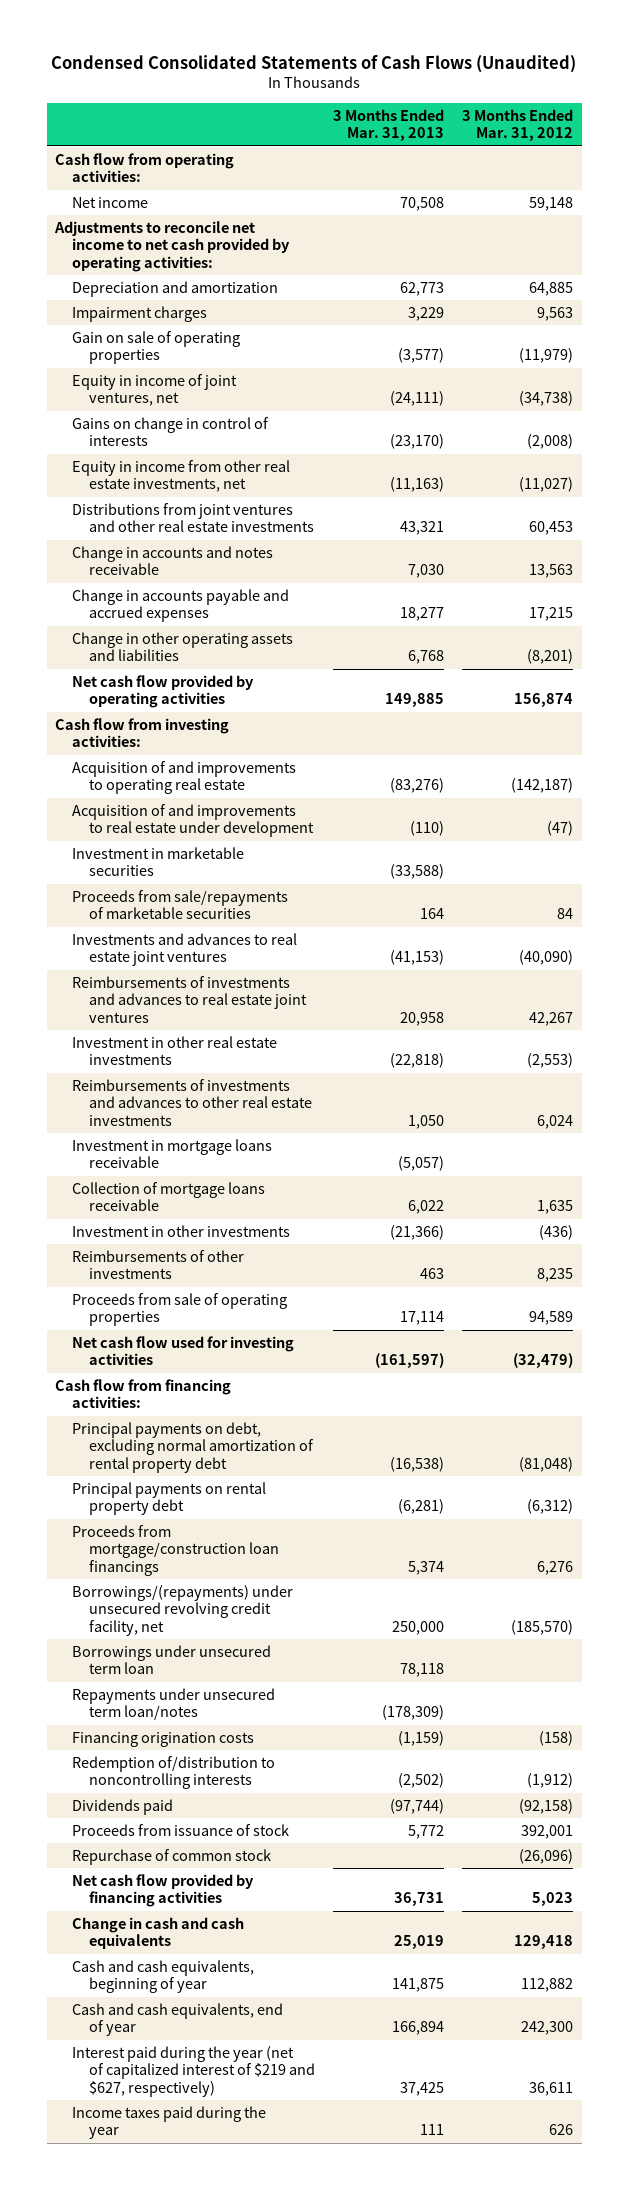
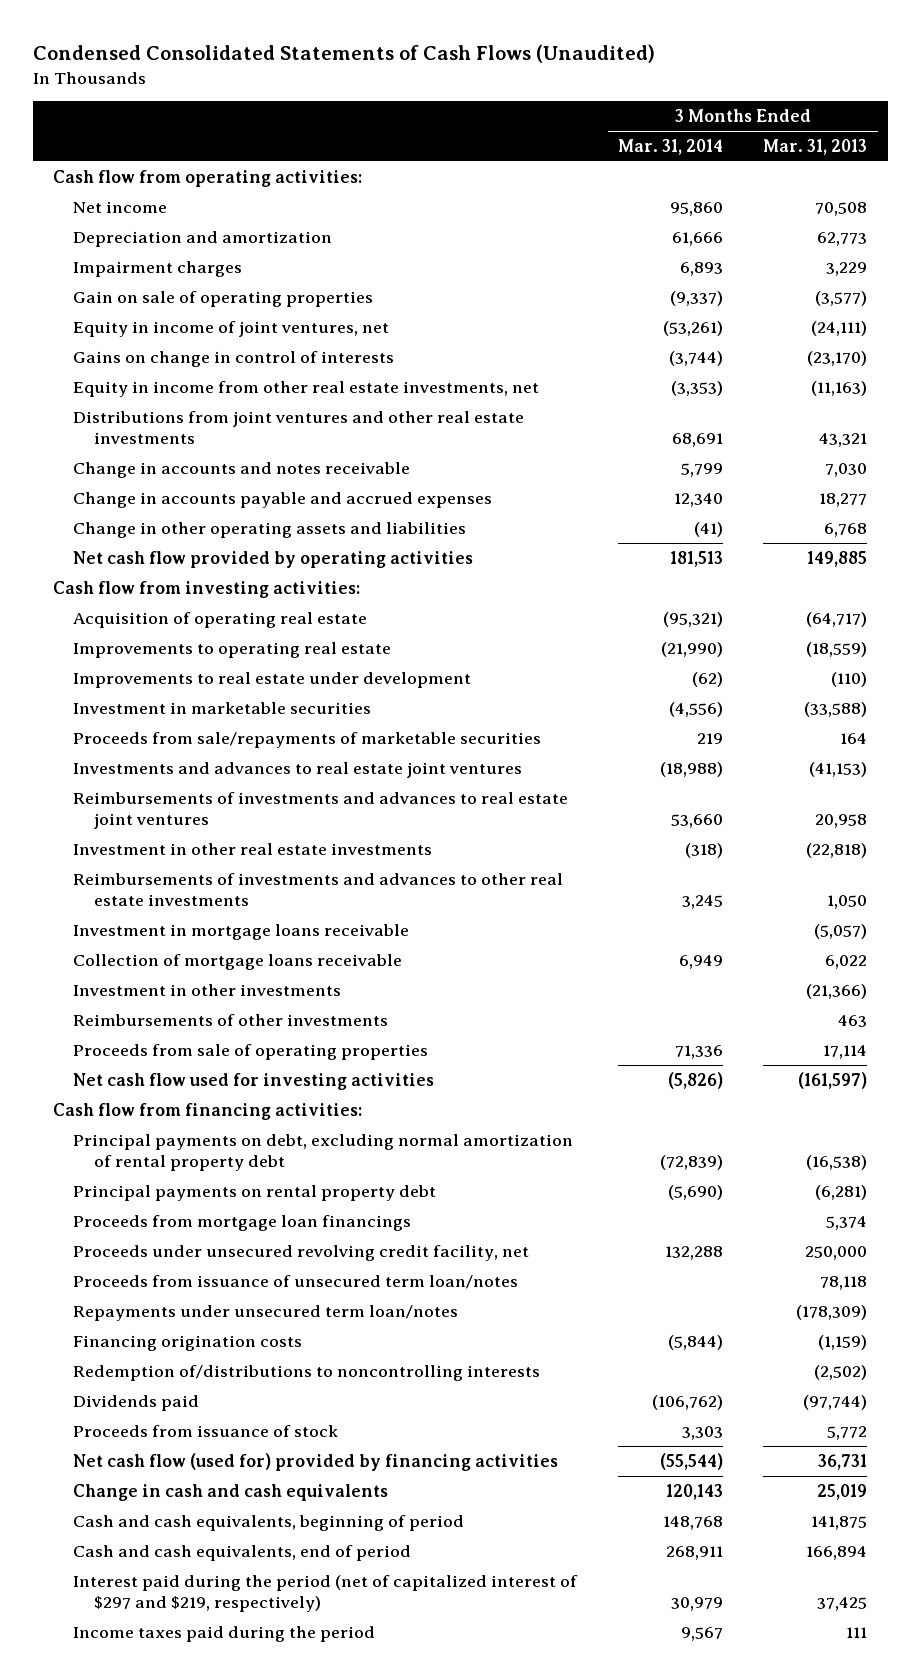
[461,108,573,142] 3 Months Ended Mar. 31, 2012 -> none
none -> [617,138,723,155] Mar. 31, 2014
[54,221,291,272] Adjustments to reconcile net income to net cash provided by operating activities: -> none
[72,761,297,795] Acquisition of and improvements to operating real estate -> [73,611,368,628] Acquisition of operating real estate
[389,778,444,794] (83,276) -> [806,611,868,627] (64,717)
none -> [73,641,392,658] Improvements to operating real estate
[72,804,314,838] Acquisition of and improvements to real estate under development -> [73,671,472,688] Improvements to real estate under development
[72,1525,279,1576] Proceeds from mortgage/construction loan financings -> [73,1214,412,1231] Proceeds from mortgage loan financings
[72,1585,294,1636] Borrowings/(repayments) under unsecured revolving credit facility, net -> [73,1244,530,1261] Proceeds under unsecured revolving credit facility, net
[72,1645,272,1675] Borrowings under unsecured term loan -> [73,1274,519,1289] Proceeds from issuance of unsecured term loan/notes
[72,1756,276,1790] Redemption of/distribution to noncontrolling interests -> [73,1364,541,1381] Redemption of/distributions to noncontrolling interests
[72,1849,272,1866] Repurchase of common stock -> none
[72,1874,255,1908] Net cash flow provided by financing activities -> [73,1452,559,1471] Net cash flow (used for) provided by financing activities
[72,1960,255,1994] Cash and cash equivalents, beginning of year -> [73,1514,465,1531] Cash and cash equivalents, beginning of period
[72,2003,284,2037] Cash and cash equivalents, end of year -> [73,1544,412,1561] Cash and cash equivalents, end of period
[72,2046,315,2097] Interest paid during the year (net of capitalized interest of $219 and $627, respectively) -> [73,1574,579,1613] Interest paid during the period (net of capitalized interest of $297 and $219, respectively)
[72,2106,267,2140] Income taxes paid during the year -> [73,1625,376,1642] Income taxes paid during the period

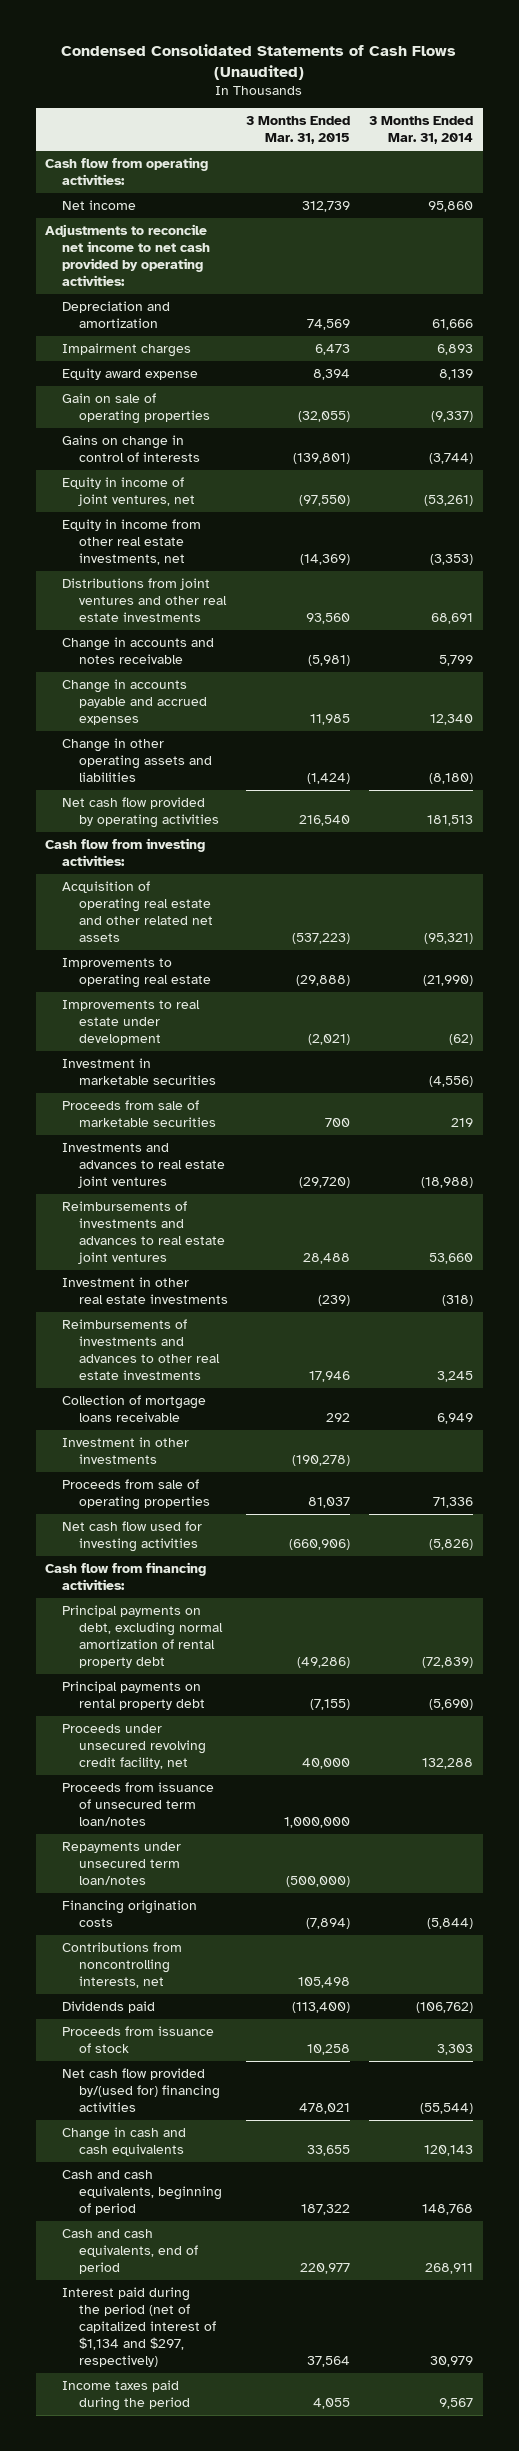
[763,138,868,155] Mar. 31, 2013 -> none
none -> [246,116,351,145] 3 Months Ended Mar. 31, 2015
none -> [45,223,210,286] Adjustments to reconcile net income to net cash provided by operating activities:
none -> [61,367,198,380] Equity award expense
[73,320,390,337] Equity in income of joint ventures, net -> [61,476,195,506] Equity in income of joint ventures, net
[693,521,723,537] (41) -> [429,772,474,784] (8,180)
[73,611,368,628] Acquisition of operating real estate -> [61,880,213,942] Acquisition of operating real estate and other related net assets
[73,731,542,748] Proceeds from sale/repayments of marketable securities -> [61,1099,216,1127] Proceeds from sale of marketable securities
[73,923,410,940] Investment in mortgage loans receivable -> none
[73,1013,389,1026] Reimbursements of other investments -> none
[73,1214,412,1231] Proceeds from mortgage loan financings -> none
[73,1364,541,1381] Redemption of/distributions to noncontrolling interests -> none
none -> [61,1941,182,1988] Contributions from noncontrolling interests, net
[73,1452,559,1471] Net cash flow (used for) provided by financing activities -> [61,2067,220,2112] Net cash flow provided by/(used for) financing activities
[73,1574,579,1613] Interest paid during the period (net of capitalized interest of $297 and $219, respectively) -> [61,2286,216,2367] Interest paid during the period (net of capitalized interest of $1,134 and $297, respectively)

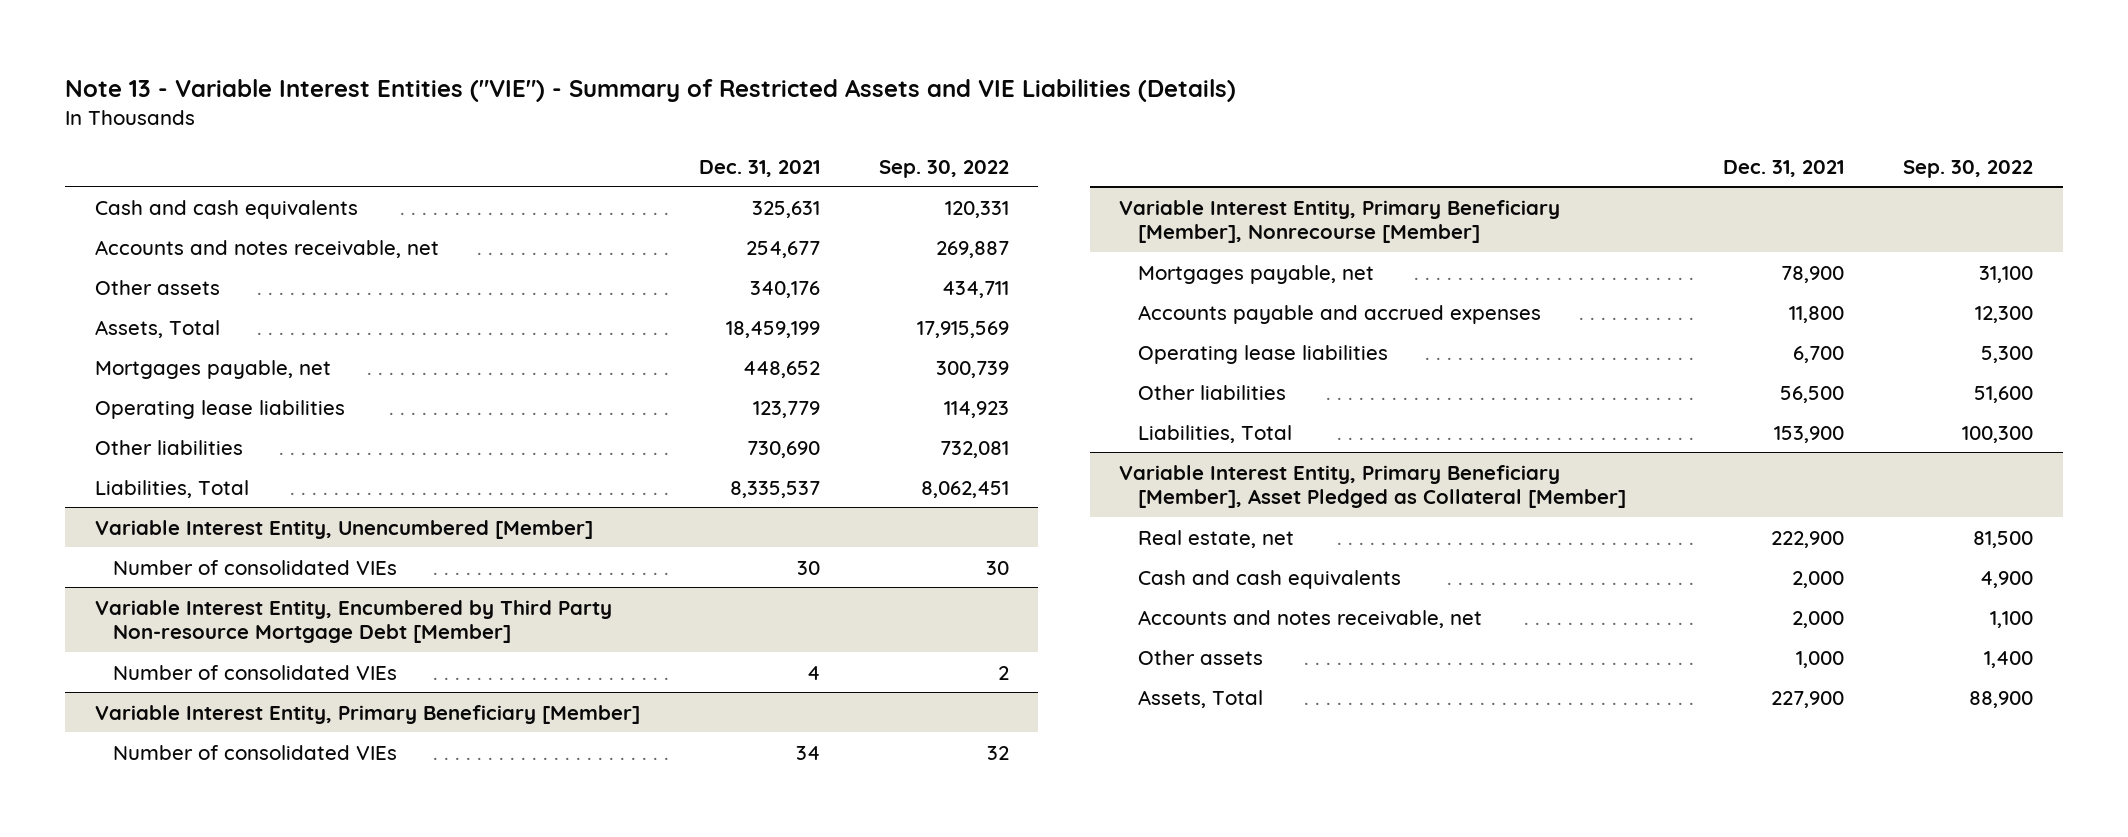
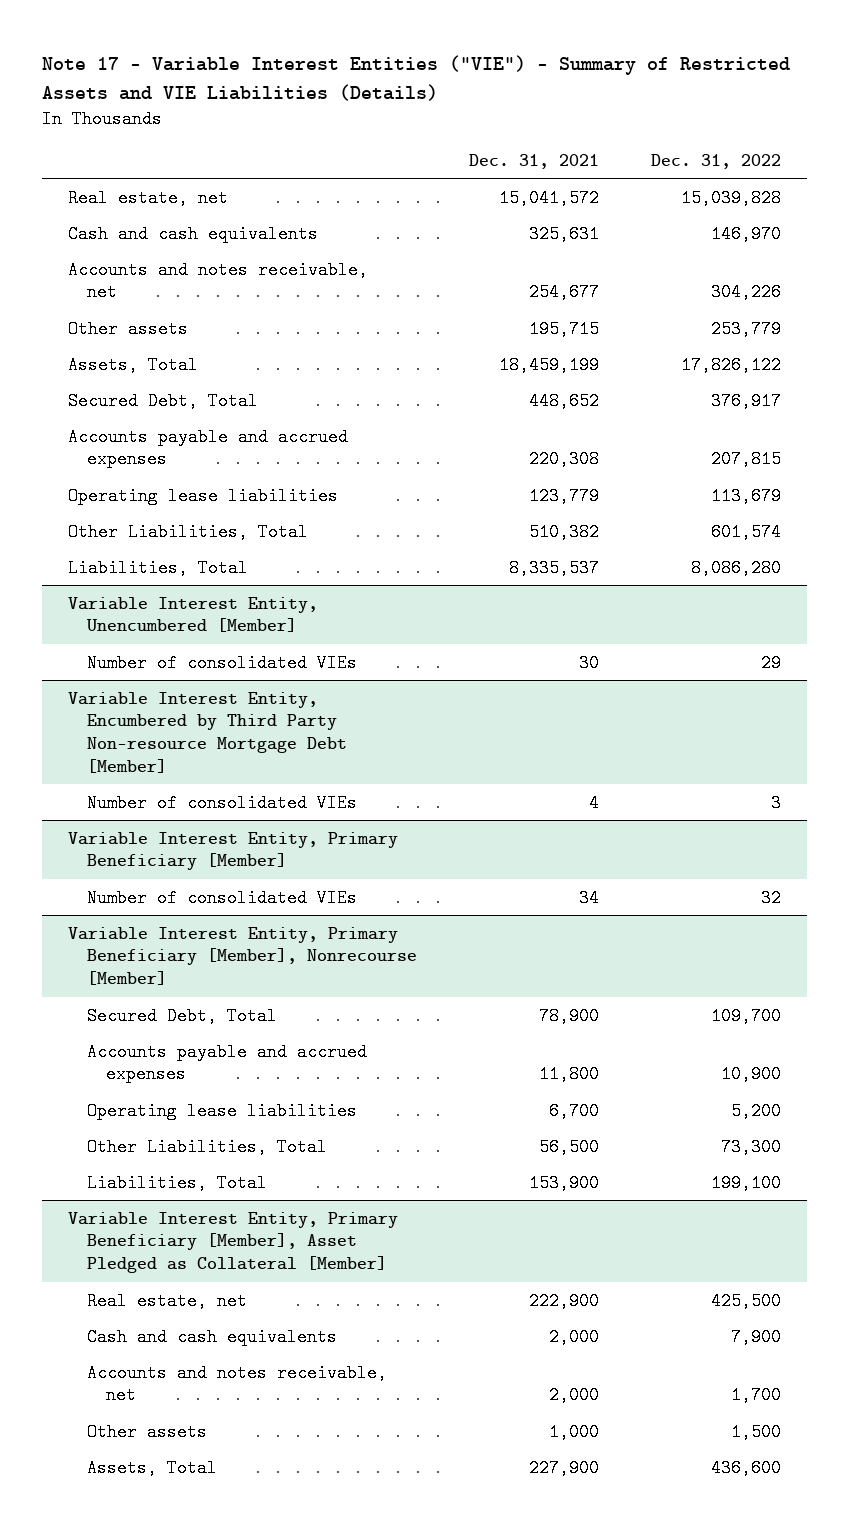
[65,79,1237,103] Note 13 - Variable Interest Entities ("VIE") - Summary of Restricted Assets and VIE Liabilities (Details) -> [41,55,790,101] Note 17 - Variable Interest Entities ("VIE") - Summary of Restricted Assets and VIE Liabilities (Details)
[878,159,1009,178] Sep. 30, 2022 -> none
none -> [650,153,781,169] Dec. 31, 2022
none -> [67,188,228,207] Real estate, net
[749,280,820,298] 340,176 -> [528,319,599,338] 195,715
[94,359,331,379] Mortgages payable, net -> [67,391,258,410] Secured Debt, Total
none -> [67,427,348,469] Accounts payable and accrued expenses
[94,439,243,455] Other liabilities -> [67,522,308,541] Other Liabilities, Total
[746,440,820,458] 730,690 -> [528,522,599,541] 510,382
[1137,264,1374,284] Mortgages payable, net -> [86,1006,277,1025] Secured Debt, Total
[1137,384,1286,400] Other liabilities -> [86,1137,327,1156] Other Liabilities, Total

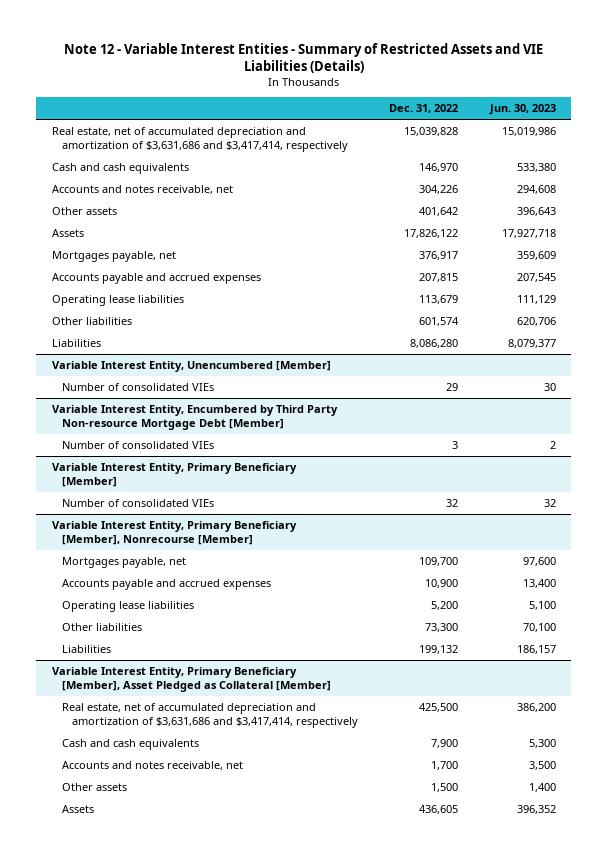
[41,55,790,101] Note 17 - Variable Interest Entities ("VIE") - Summary of Restricted Assets and VIE Liabilities (Details) -> [63,42,543,74] Note 12 - Variable Interest Entities - Summary of Restricted Assets and VIE Liabilities (Details)
[468,153,599,169] Dec. 31, 2021 -> none
none -> [488,104,556,116] Jun. 30, 2023
[67,188,228,207] Real estate, net -> [51,126,349,152] Real estate, net of accumulated depreciation and amortization of $3,631,686 and $3,417,414, respectively
[710,319,781,338] 253,779 -> [419,206,459,216] 401,642
[67,355,198,374] Assets, Total -> [51,228,84,237] Assets
[67,391,258,410] Secured Debt, Total -> [51,250,176,262] Mortgages payable, net
[67,522,308,541] Other Liabilities, Total -> [51,316,132,325] Other liabilities
[67,558,248,577] Liabilities, Total -> [51,338,101,347] Liabilities
[86,1006,277,1025] Secured Debt, Total -> [62,556,187,568] Mortgages payable, net
[86,1137,327,1156] Other Liabilities, Total -> [62,622,143,631] Other liabilities
[86,1173,267,1192] Liabilities, Total -> [62,644,112,653] Liabilities
[710,1173,781,1192] 199,100 -> [419,644,459,654] 199,132
[86,1291,247,1310] Real estate, net -> [62,702,359,728] Real estate, net of accumulated depreciation and amortization of $3,631,686 and $3,417,414, respectively
[86,1458,217,1477] Assets, Total -> [62,804,95,813] Assets
[710,1458,781,1477] 436,600 -> [419,804,459,814] 436,605

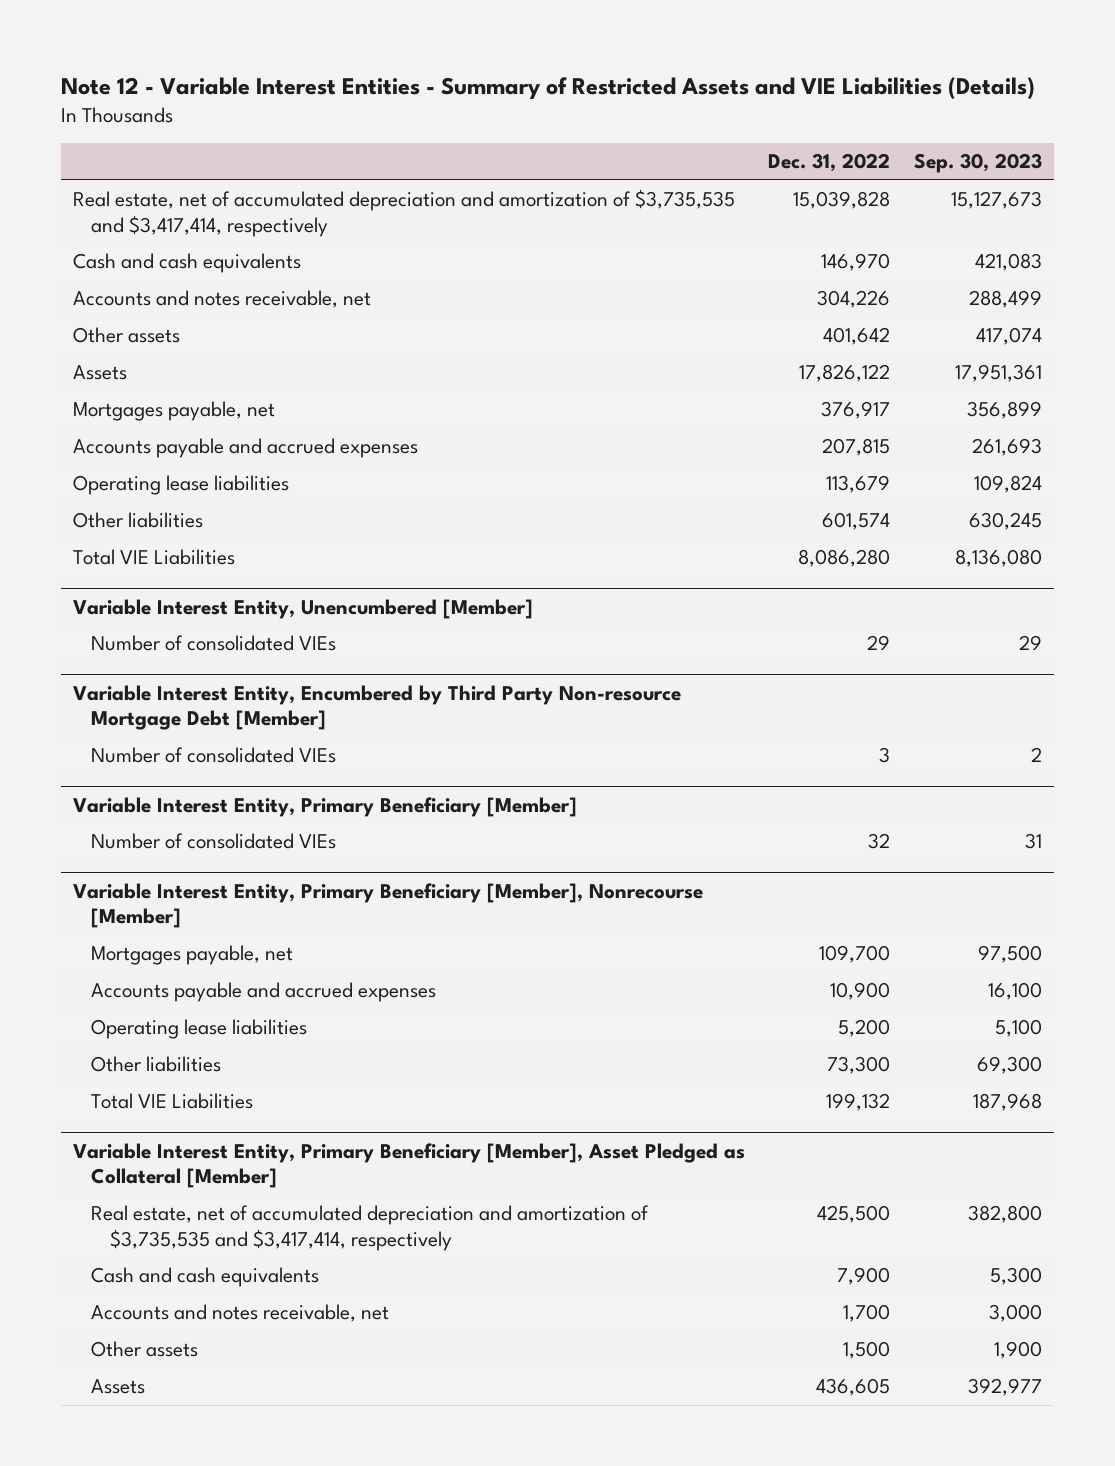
[488,104,556,116] Jun. 30, 2023 -> none
none -> [913,153,1042,174] Sep. 30, 2023
[51,126,349,152] Real estate, net of accumulated depreciation and amortization of $3,631,686 and $3,417,414, respectively -> [72,189,735,237] Real estate, net of accumulated depreciation and amortization of $3,735,535 and $3,417,414, respectively
[51,338,101,347] Liabilities -> [72,549,235,566] Total VIE Liabilities
[62,644,112,653] Liabilities -> [91,1093,254,1110] Total VIE Liabilities
[62,702,359,728] Real estate, net of accumulated depreciation and amortization of $3,631,686 and $3,417,414, respectively -> [91,1205,650,1251] Real estate, net of accumulated depreciation and amortization of $3,735,535 and $3,417,414, respectively

